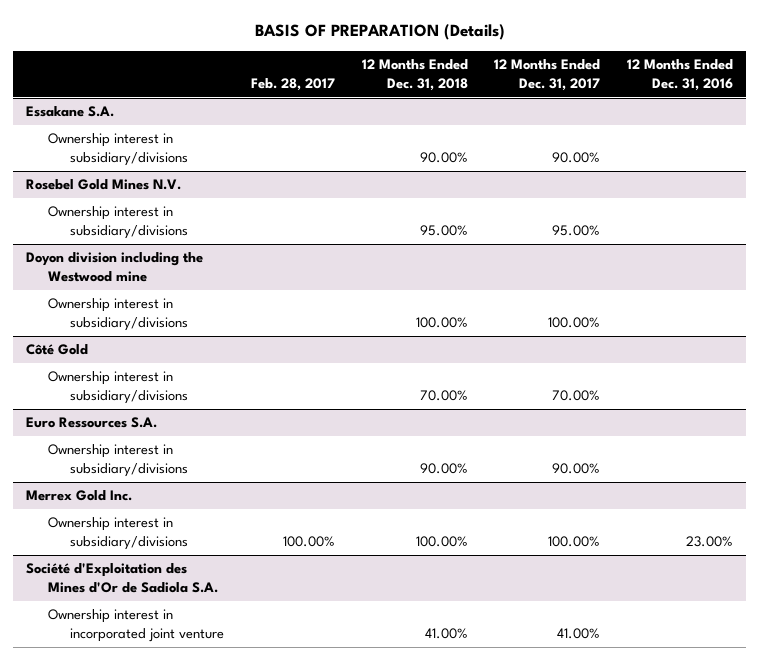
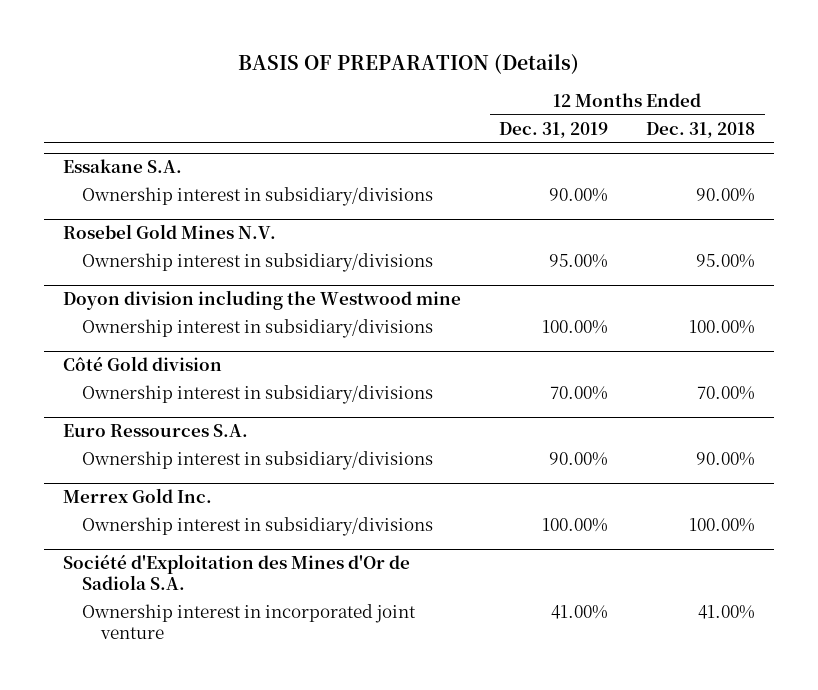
[251,77,336,91] Feb. 28, 2017 -> none
[494,58,601,91] 12 Months Ended Dec. 31, 2017 -> none
[626,58,733,91] 12 Months Ended Dec. 31, 2016 -> none
none -> [499,121,609,138] Dec. 31, 2019
[26,344,89,356] Côté Gold -> [63,356,223,372] Côté Gold division

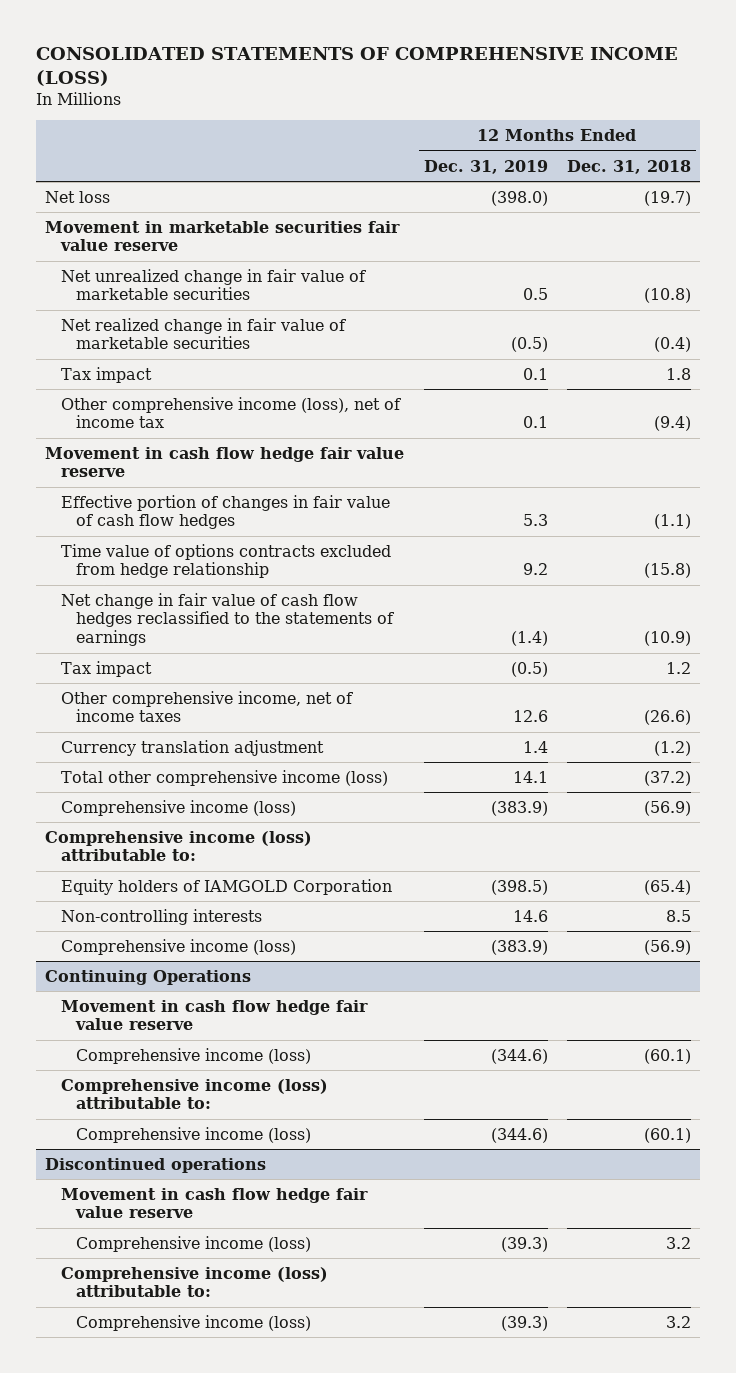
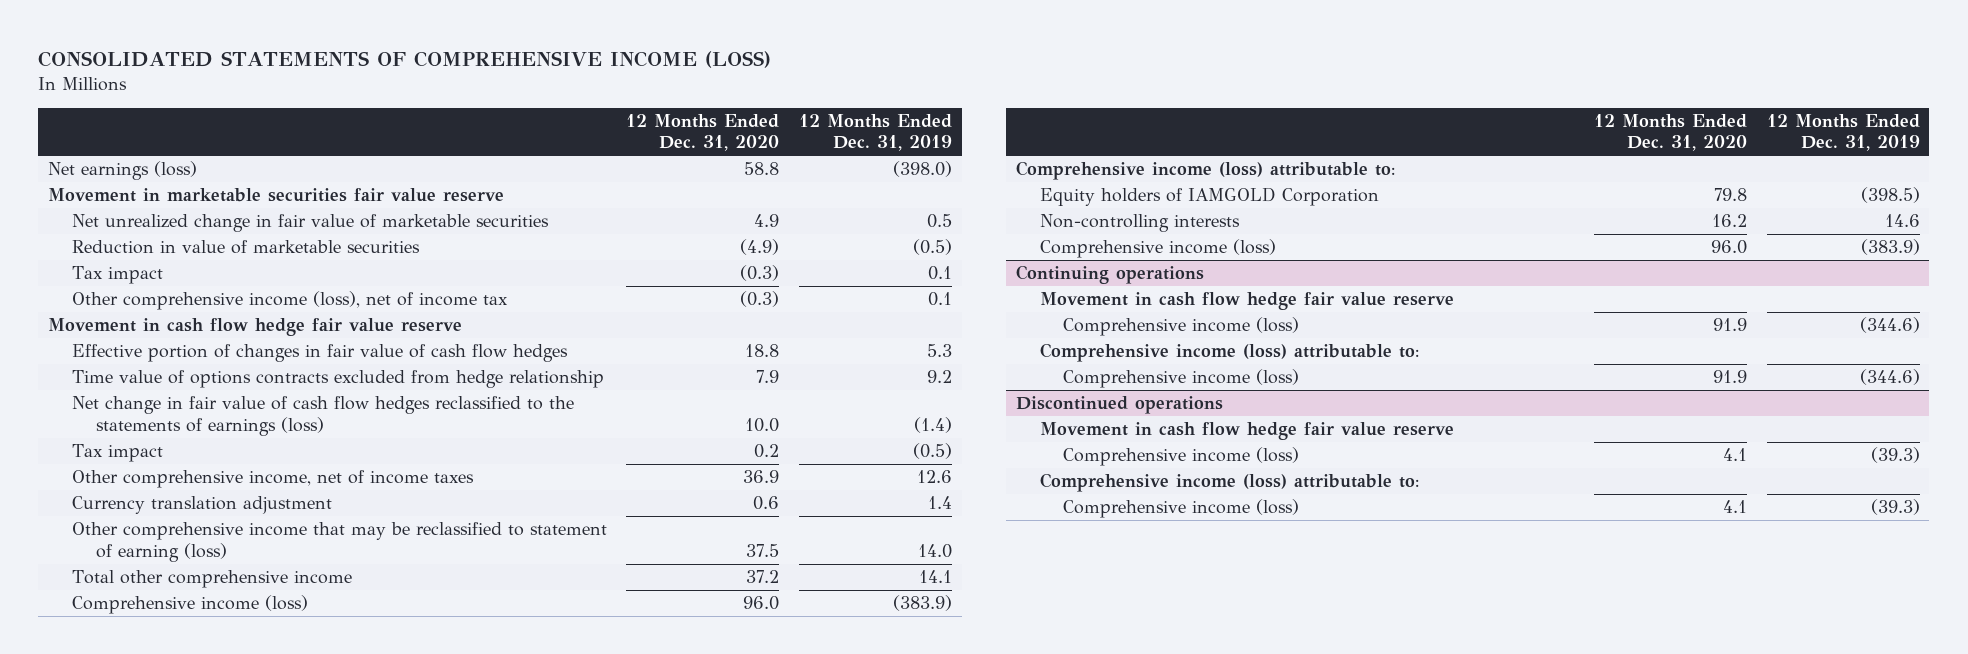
[566,159,691,174] Dec. 31, 2018 -> none
none -> [626,113,780,152] 12 Months Ended Dec. 31, 2020
[45,190,111,203] Net loss -> [48,161,198,181] Net earnings (loss)
[60,317,346,350] Net realized change in fair value of marketable securities -> [71,240,420,255] Reduction in value of marketable securities
[60,592,395,647] Net change in fair value of cash flow hedges reclassified to the statements of earnings -> [71,396,574,436] Net change in fair value of cash flow hedges reclassified to the statements of earnings (loss)
none -> [71,522,607,562] Other comprehensive income that may be reclassified to statement of earning (loss)
[60,769,388,786] Total other comprehensive income (loss) -> [71,570,352,589] Total other comprehensive income
[45,969,252,985] Continuing Operations -> [1015,265,1204,285] Continuing operations

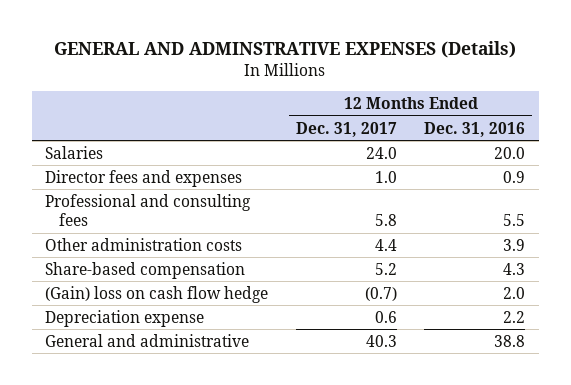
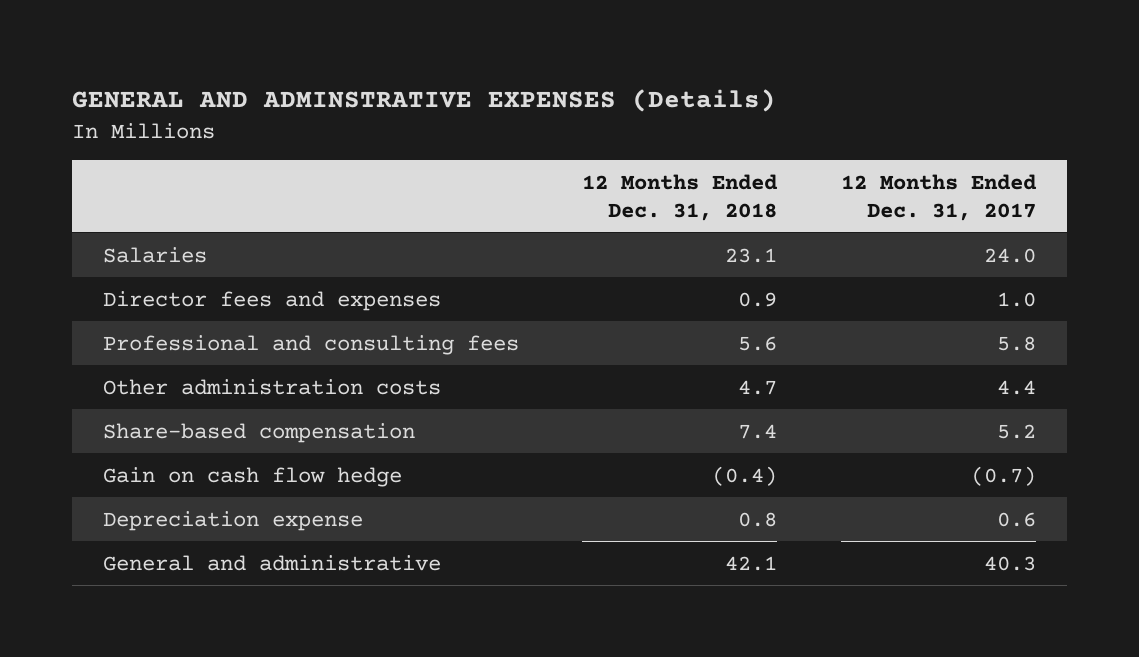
[424,121,526,137] Dec. 31, 2016 -> none
none -> [582,173,779,221] 12 Months Ended Dec. 31, 2018
[45,285,269,303] (Gain) loss on cash flow hedge -> [103,466,403,487] Gain on cash flow hedge

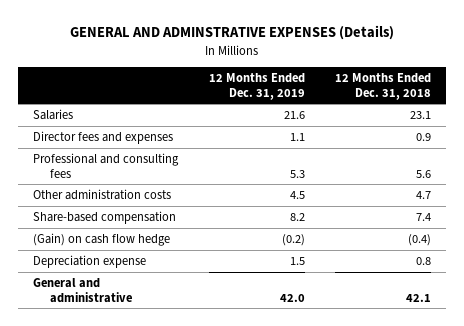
[840,173,1037,221] 12 Months Ended Dec. 31, 2017 -> none
none -> [208,73,305,100] 12 Months Ended Dec. 31, 2019
[103,466,403,487] Gain on cash flow hedge -> [33,232,171,246] (Gain) on cash flow hedge

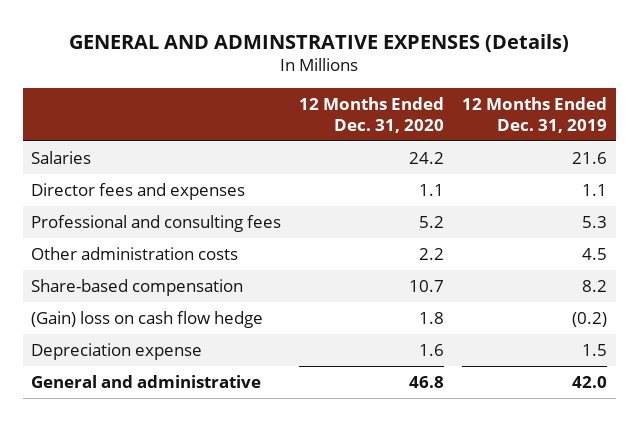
[335,73,432,100] 12 Months Ended Dec. 31, 2018 -> none
none -> [299,97,445,133] 12 Months Ended Dec. 31, 2020
[33,232,171,246] (Gain) on cash flow hedge -> [31,310,264,328] (Gain) loss on cash flow hedge

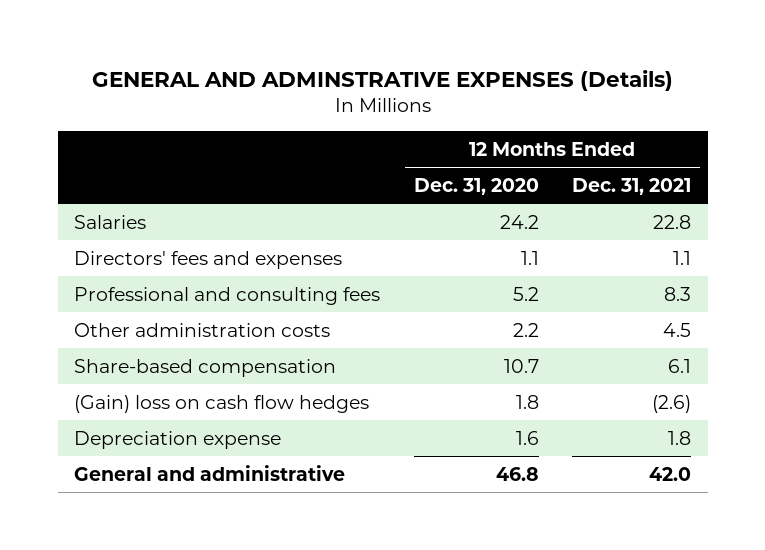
[462,97,608,133] 12 Months Ended Dec. 31, 2019 -> none
none -> [572,177,692,195] Dec. 31, 2021
[31,182,246,200] Director fees and expenses -> [74,250,343,269] Directors' fees and expenses
[31,310,264,328] (Gain) loss on cash flow hedge -> [74,394,370,413] (Gain) loss on cash flow hedges

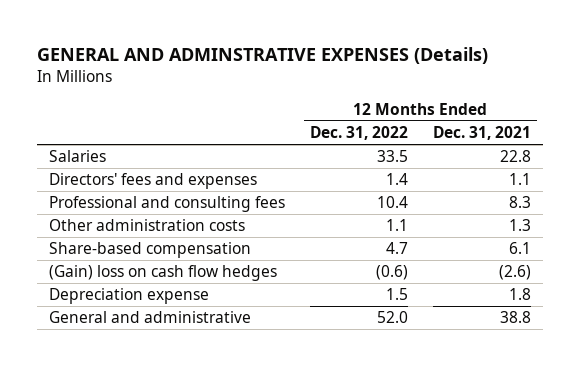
[413,177,539,195] Dec. 31, 2020 -> none
none -> [309,126,408,141] Dec. 31, 2022
[663,322,692,337] 4.5 -> [508,219,531,232] 1.3
[649,466,692,481] 42.0 -> [499,311,531,324] 38.8

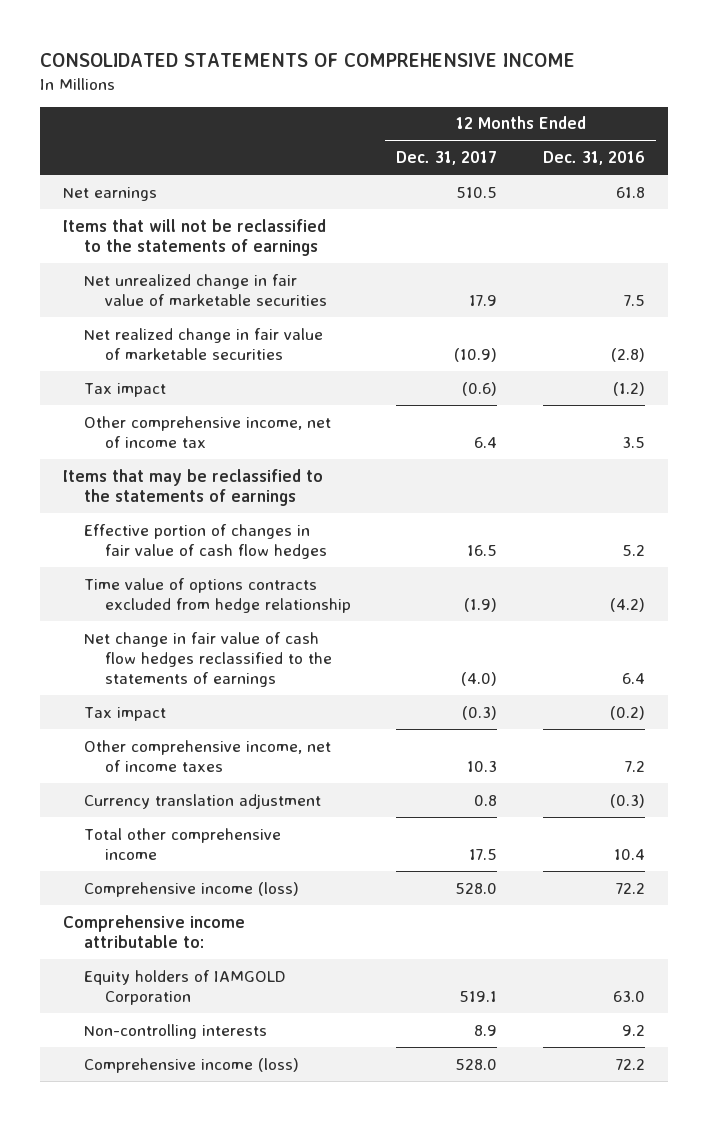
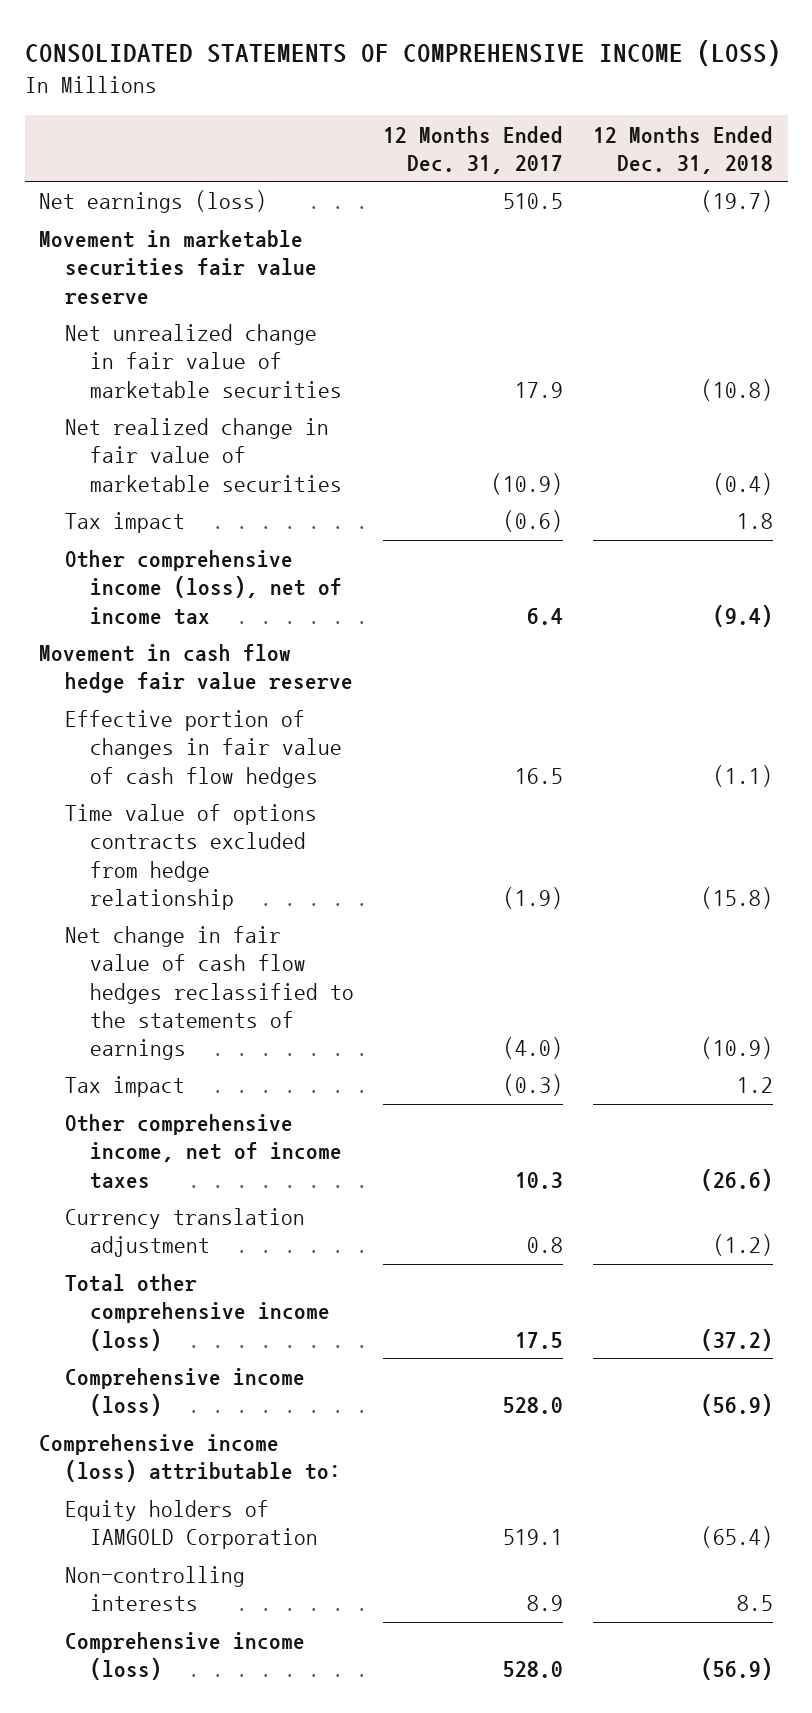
[40,52,576,67] CONSOLIDATED STATEMENTS OF COMPREHENSIVE INCOME -> [24,39,781,66] CONSOLIDATED STATEMENTS OF COMPREHENSIVE INCOME (LOSS)
[542,151,645,166] Dec. 31, 2016 -> none
none -> [592,125,773,174] 12 Months Ended Dec. 31, 2018
[63,186,158,201] Net earnings -> [39,190,268,214] Net earnings (loss)
[63,218,327,257] Items that will not be reclassified to the statements of earnings -> [39,230,317,304] Movement in marketable securities fair value reserve
[83,415,331,449] Other comprehensive income, net of income tax -> [64,550,342,625] Other comprehensive income (loss), net of income tax
[63,468,324,507] Items that may be reclassified to the statements of earnings -> [39,644,353,694] Movement in cash flow hedge fair value reserve
[83,827,281,861] Total other comprehensive income -> [64,1274,330,1351] Total other comprehensive income (loss)
[63,914,246,949] Comprehensive income attributable to: -> [39,1434,341,1483] Comprehensive income (loss) attributable to:

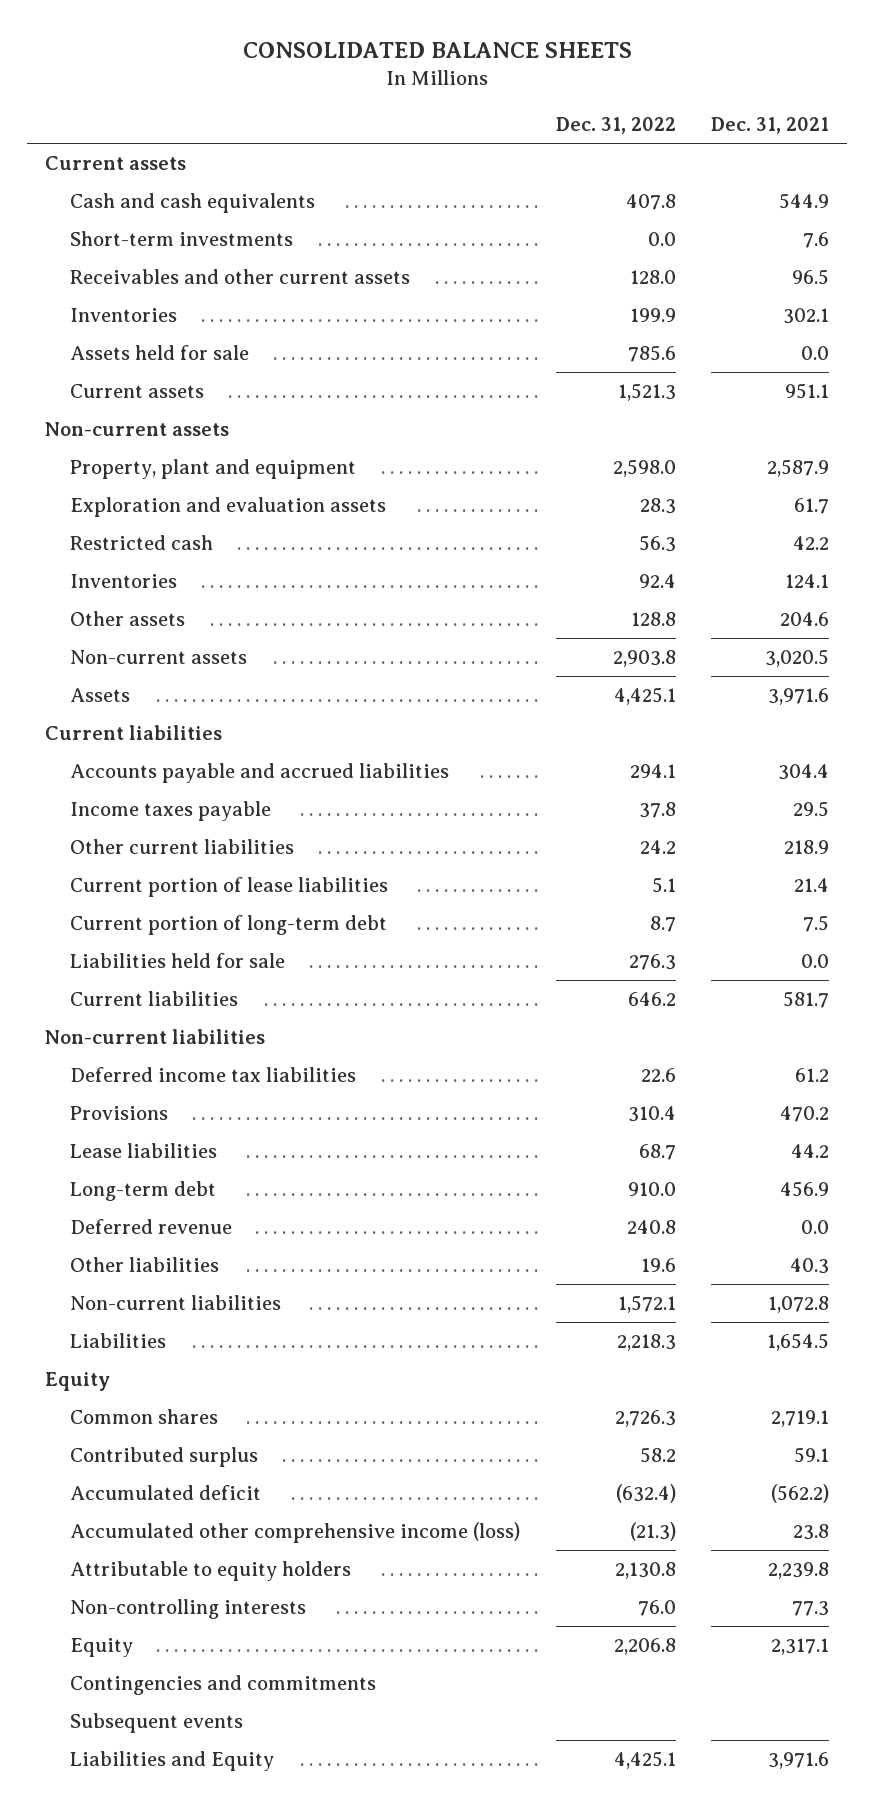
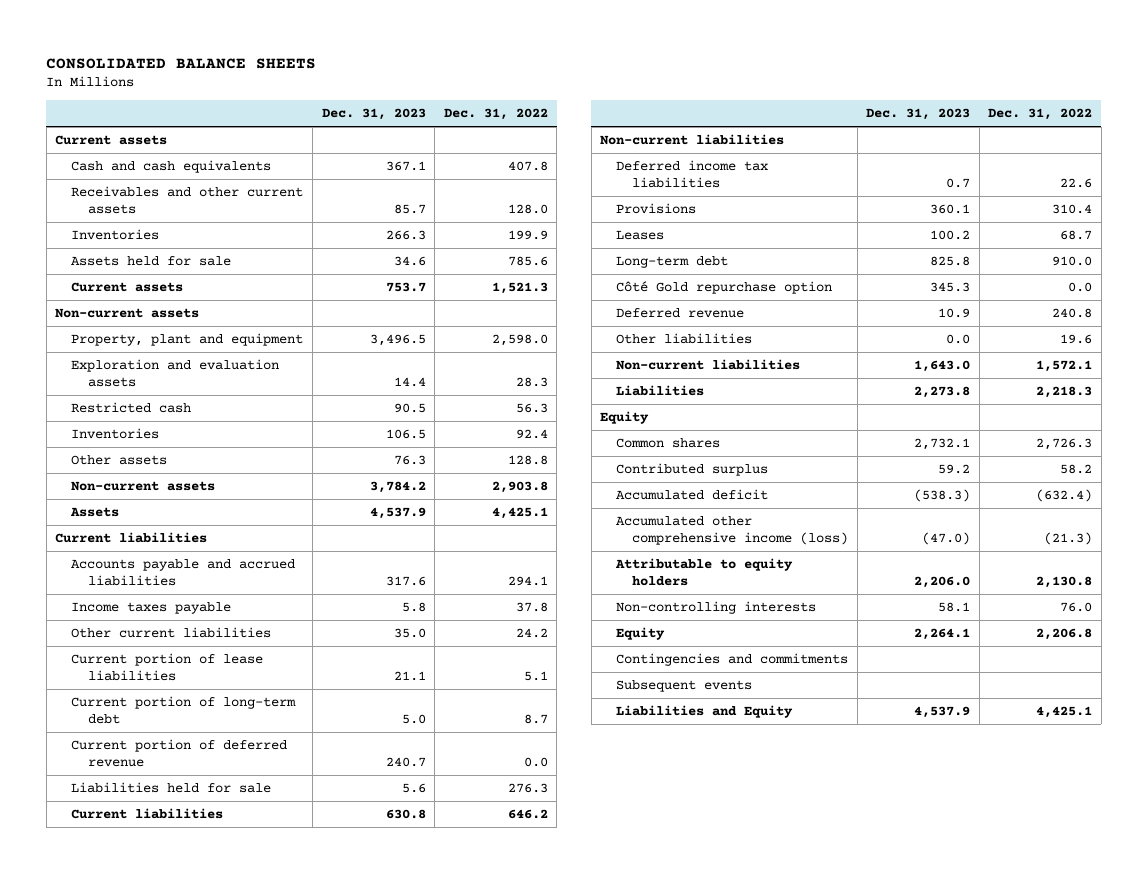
[711,116,830,134] Dec. 31, 2021 -> none
none -> [321,108,426,121] Dec. 31, 2023
[70,230,294,246] Short-term investments -> none
none -> [71,738,288,768] Current portion of deferred revenue
[70,1142,218,1158] Lease liabilities -> [616,229,665,240] Leases
none -> [616,280,833,294] Côté Gold repurchase option

